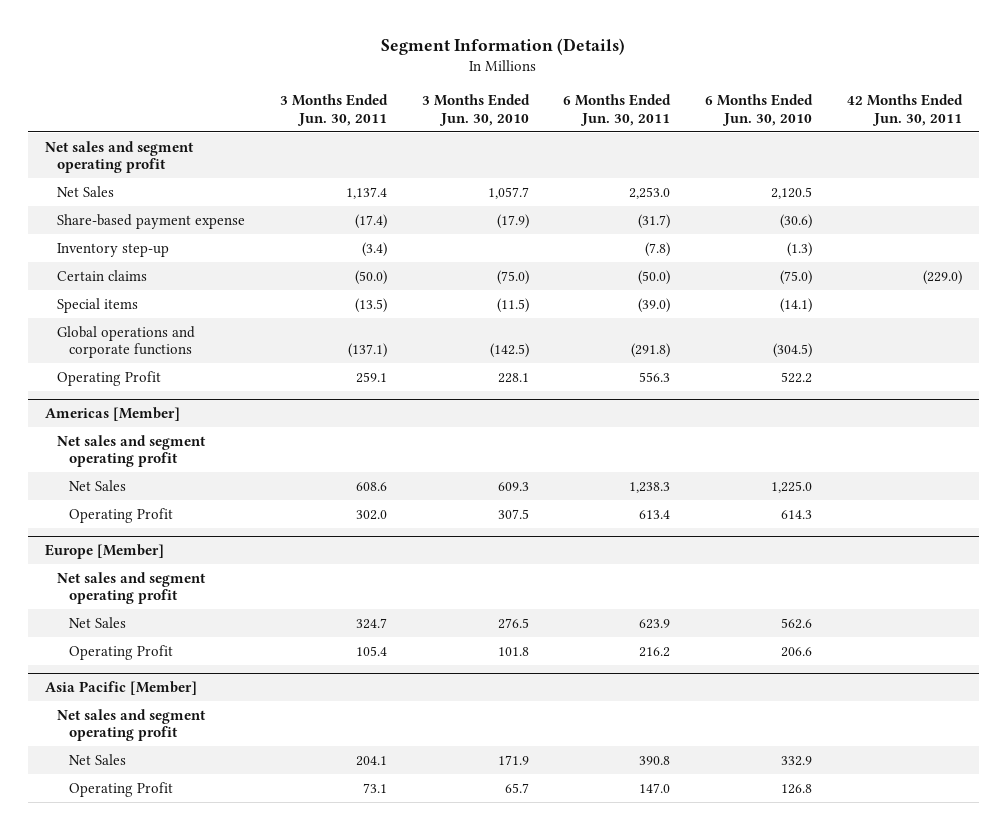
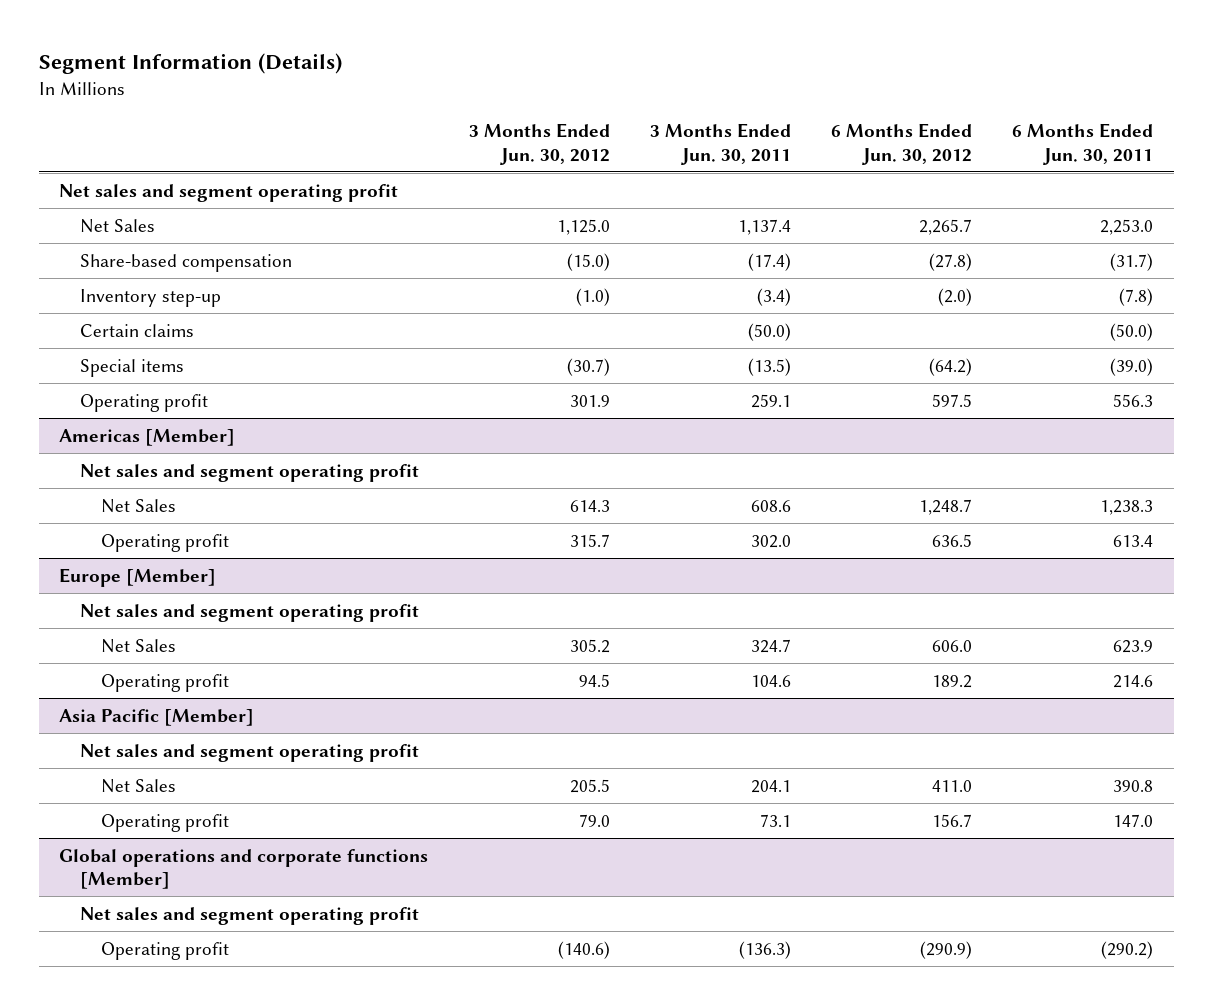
[421,94,530,126] 3 Months Ended Jun. 30, 2010 -> none
[705,94,814,126] 6 Months Ended Jun. 30, 2010 -> none
[846,94,963,126] 42 Months Ended Jun. 30, 2011 -> none
none -> [468,123,610,165] 3 Months Ended Jun. 30, 2012
none -> [831,123,973,165] 6 Months Ended Jun. 30, 2012
[57,213,246,229] Share-based payment expense -> [80,253,293,272] Share-based compensation
[57,325,196,359] Global operations and corporate functions -> none
[57,370,162,386] Operating Profit -> [80,393,209,412] Operating profit
[69,507,174,523] Operating Profit -> [100,533,229,552] Operating profit
[69,644,174,660] Operating Profit -> [100,673,229,692] Operating profit
[355,645,387,656] 105.4 -> [750,674,791,687] 104.6
[639,646,671,657] 216.2 -> [1113,674,1154,688] 214.6
[69,781,174,797] Operating Profit -> [100,813,229,832] Operating profit
none -> [59,848,429,889] Global operations and corporate functions [Member]
none -> [80,906,420,925] Net sales and segment operating profit
none -> [100,941,229,960] Operating profit

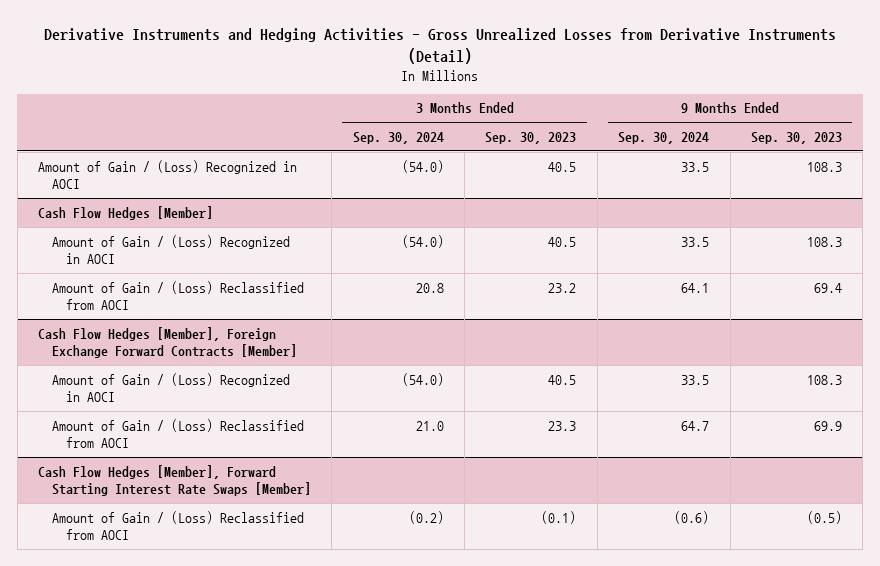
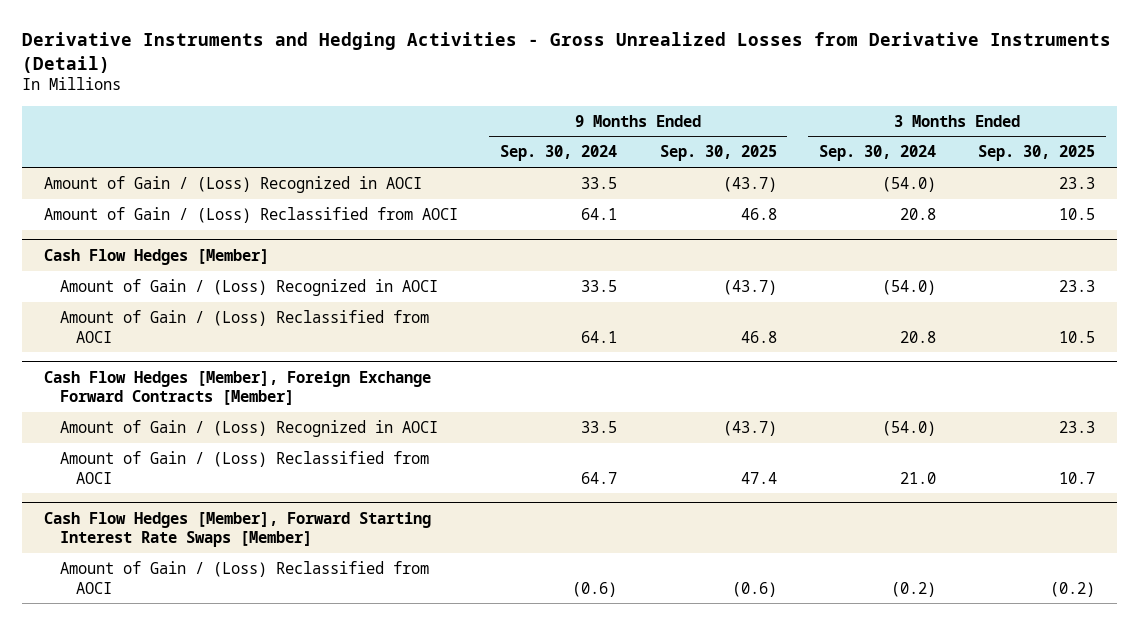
[485,131,577,144] Sep. 30, 2023 -> none
[751,131,843,144] Sep. 30, 2023 -> none
none -> [659,145,777,162] Sep. 30, 2025
none -> [978,145,1096,162] Sep. 30, 2025
none -> [43,206,458,223] Amount of Gain / (Loss) Reclassified from AOCI

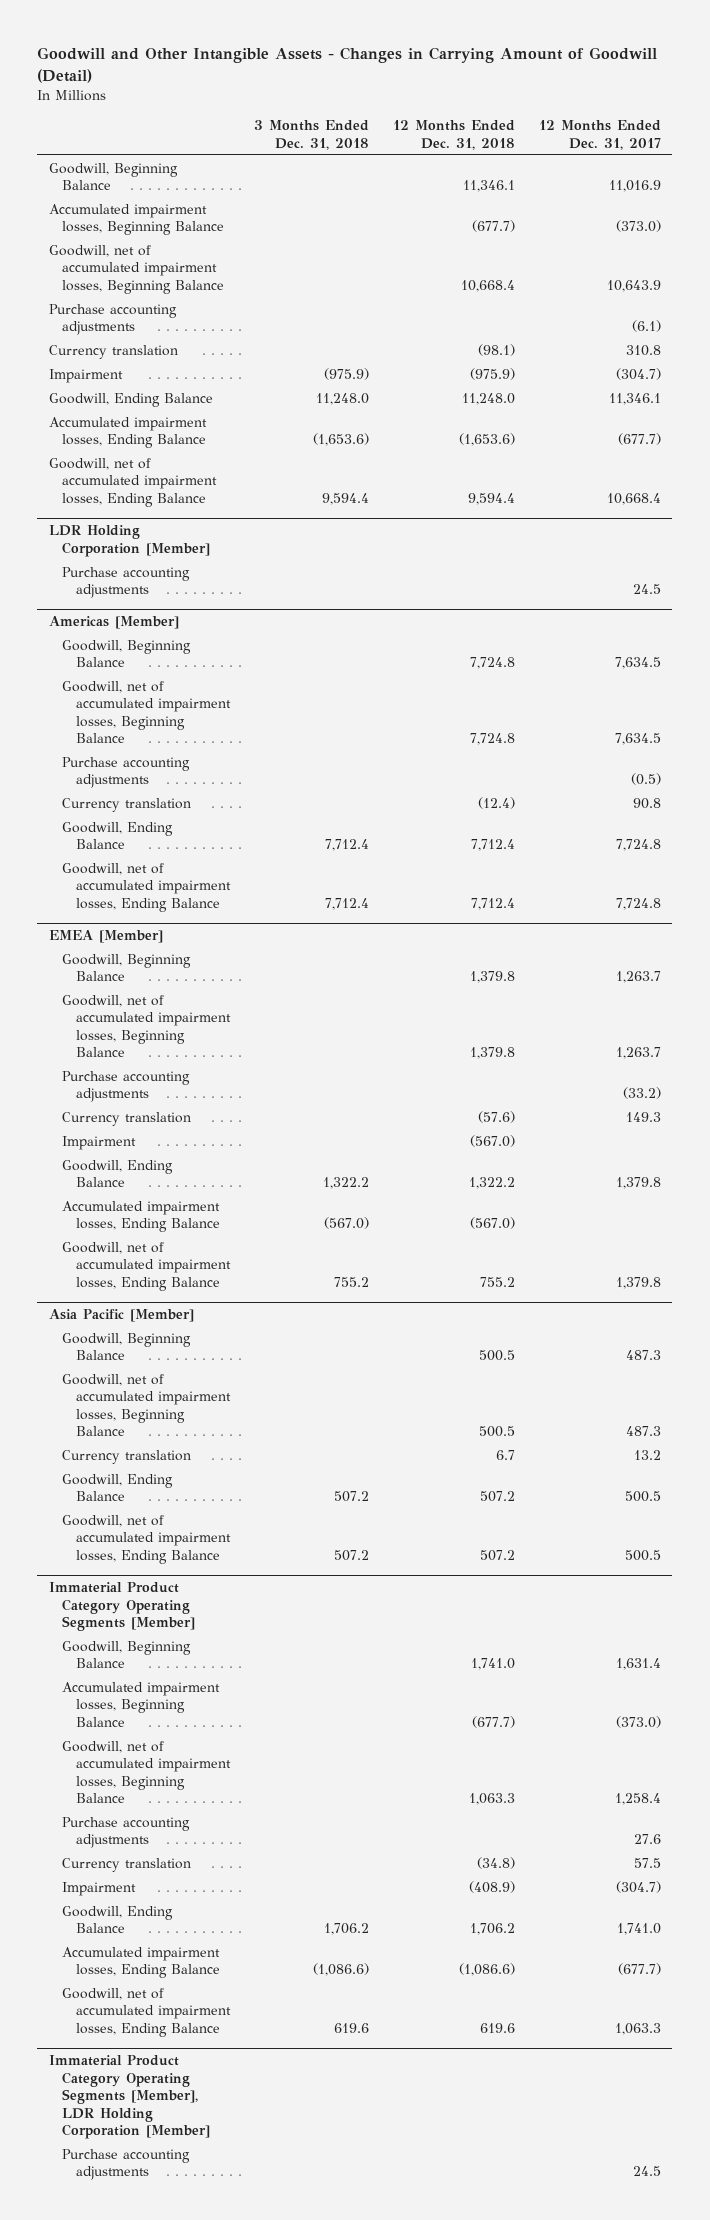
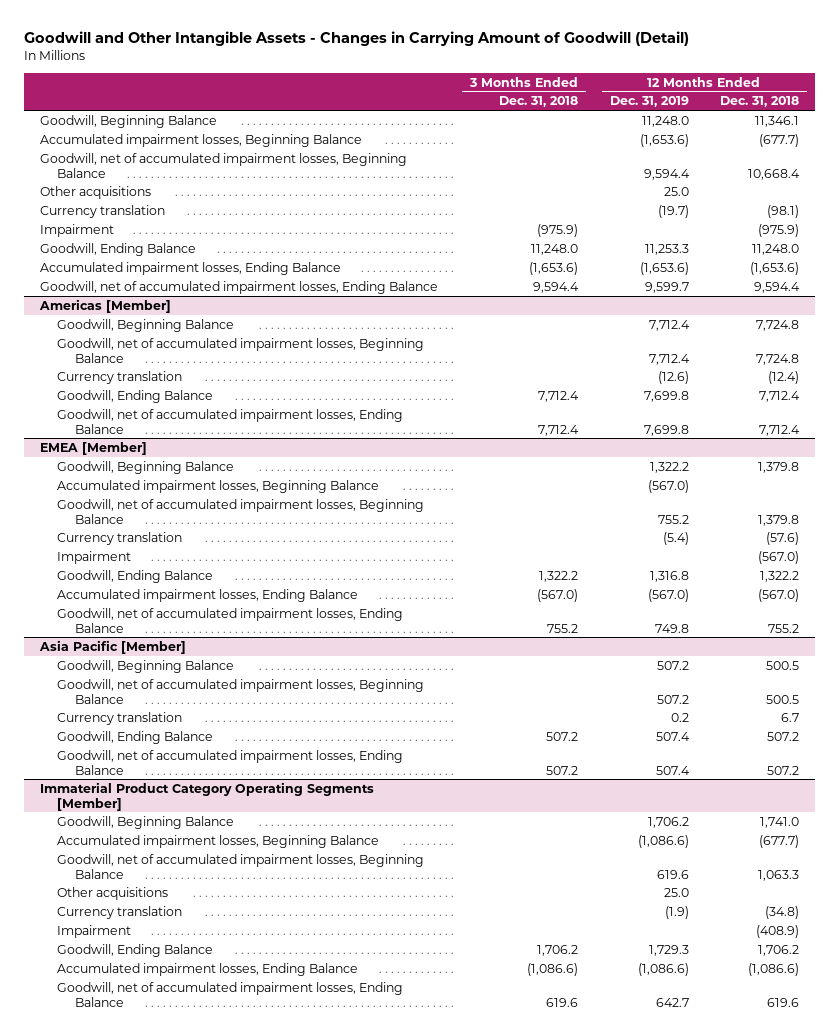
[538,120,661,151] 12 Months Ended Dec. 31, 2017 -> none
none -> [609,96,689,108] Dec. 31, 2019
[49,303,178,336] Purchase accounting adjustments -> [39,185,151,199] Other acquisitions
[49,525,211,557] LDR Holding Corporation [Member] -> none
[62,566,191,599] Purchase accounting adjustments -> none
[62,756,191,789] Purchase accounting adjustments -> none
none -> [57,479,380,493] Accumulated impairment losses, Beginning Balance
[62,1070,191,1103] Purchase accounting adjustments -> none
[62,1816,191,1849] Purchase accounting adjustments -> [57,886,169,900] Other acquisitions
[49,2055,211,2140] Immaterial Product Category Operating Segments [Member], LDR Holding Corporation [Member] -> none
[62,2148,191,2181] Purchase accounting adjustments -> none

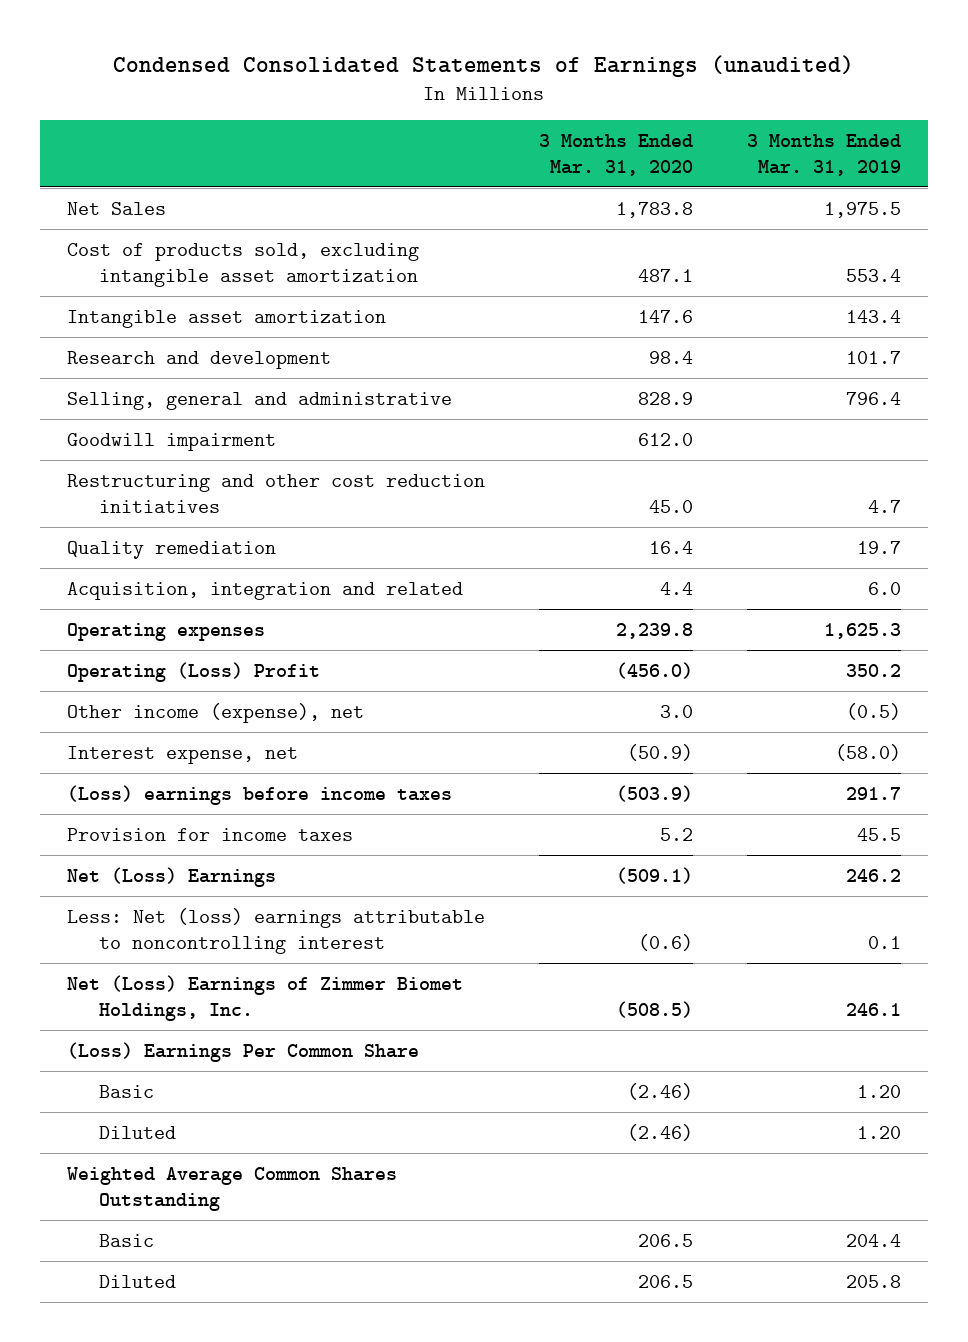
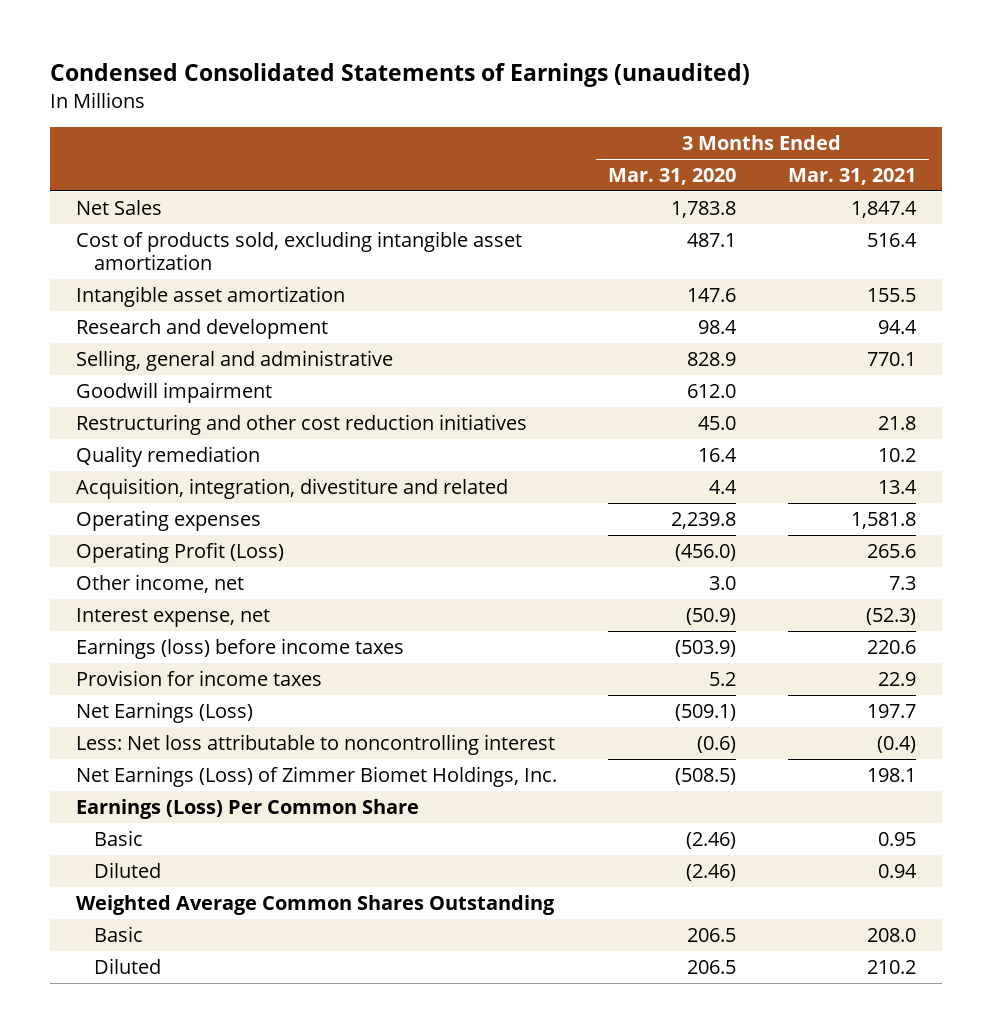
[747,133,902,176] 3 Months Ended Mar. 31, 2019 -> none
none -> [787,167,916,185] Mar. 31, 2021
[66,581,463,600] Acquisition, integration and related -> [75,477,508,499] Acquisition, integration, divestiture and related
[66,661,320,682] Operating (Loss) Profit -> [75,541,284,563] Operating Profit (Loss)
[66,702,364,723] Other income (expense), net -> [75,573,244,593] Other income, net
[66,784,452,805] (Loss) earnings before income taxes -> [75,637,404,659] Earnings (loss) before income taxes
[66,866,276,887] Net (Loss) Earnings -> [75,701,253,723] Net Earnings (Loss)
[66,907,485,954] Less: Net (loss) earnings attributable to noncontrolling interest -> [75,733,555,755] Less: Net loss attributable to noncontrolling interest
[66,974,463,1021] Net (Loss) Earnings of Zimmer Biomet Holdings, Inc. -> [75,765,557,787] Net Earnings (Loss) of Zimmer Biomet Holdings, Inc.
[66,1041,419,1062] (Loss) Earnings Per Common Share -> [75,798,419,819] Earnings (Loss) Per Common Share

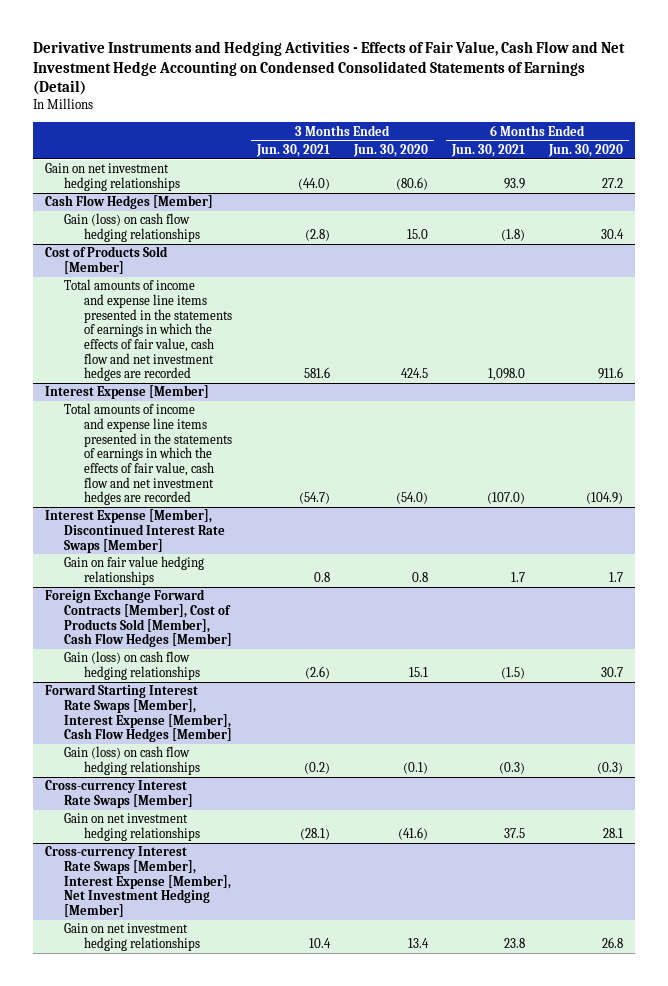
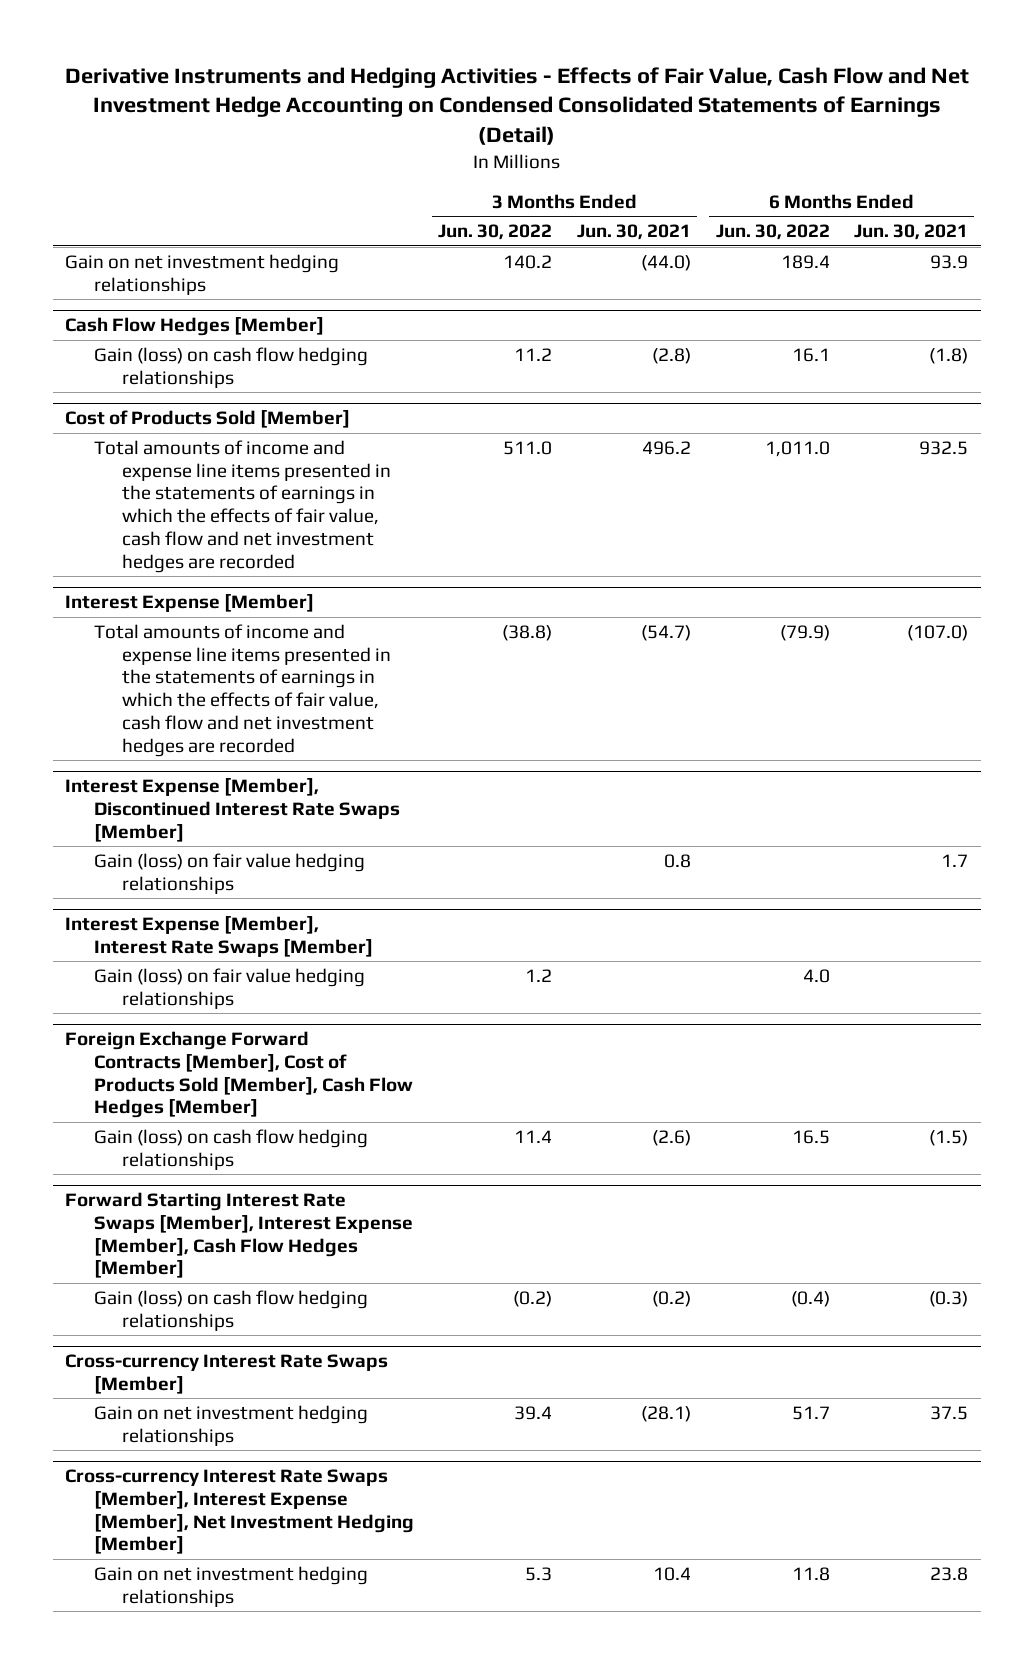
[352,143,428,157] Jun. 30, 2020 -> none
[547,143,623,157] Jun. 30, 2020 -> none
none -> [438,224,553,241] Jun. 30, 2022
none -> [715,224,830,241] Jun. 30, 2022
[303,367,330,379] 581.6 -> [641,440,691,455] 496.2
[487,368,525,382] 1,098.0 -> [919,440,969,455] 932.5
[64,556,205,586] Gain on fair value hedging relationships -> [93,852,365,894] Gain (loss) on fair value hedging relationships
none -> [65,916,373,957] Interest Expense [Member], Interest Rate Swaps [Member]
none -> [93,967,365,1009] Gain (loss) on fair value hedging relationships

